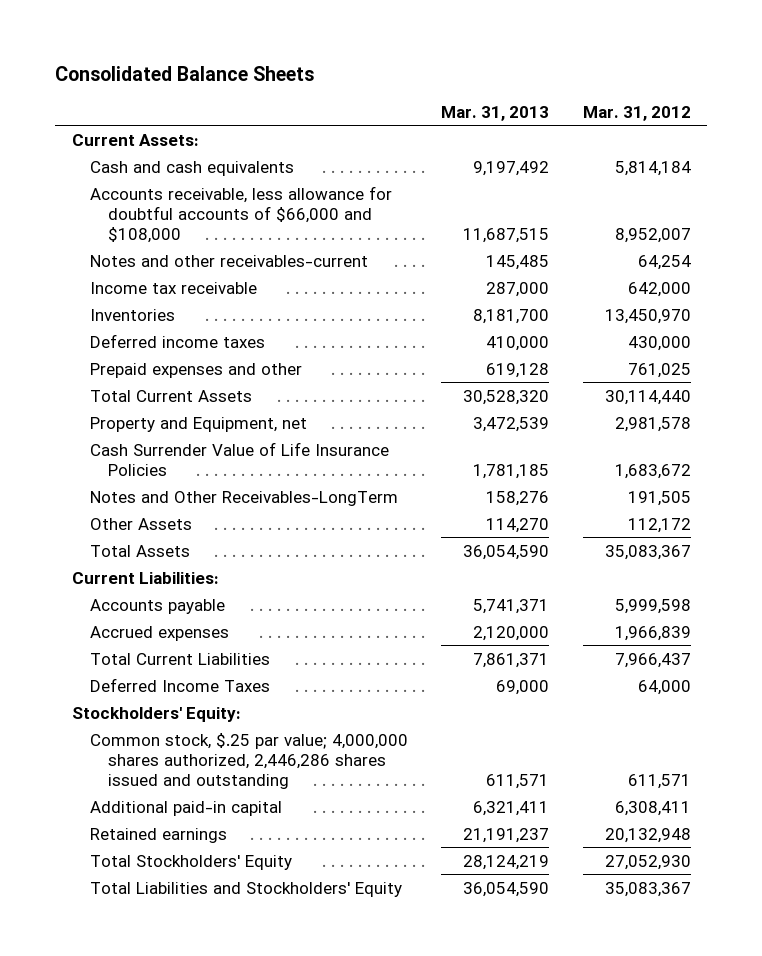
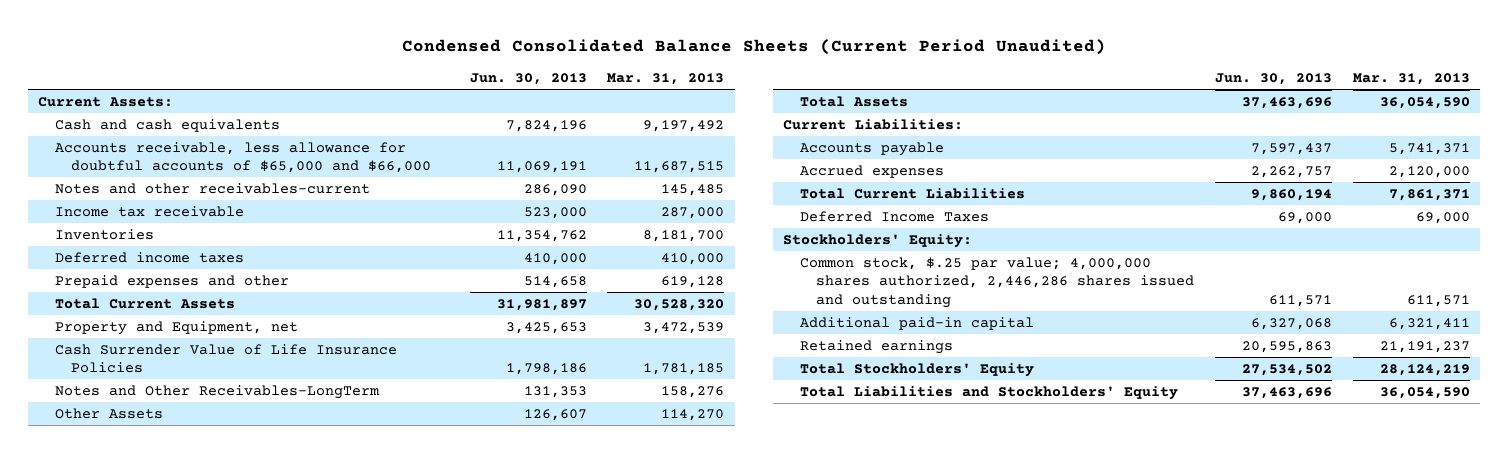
[55,66,315,82] Consolidated Balance Sheets -> [401,39,1106,56] Condensed Consolidated Balance Sheets (Current Period Unaudited)
[582,105,691,121] Mar. 31, 2012 -> none
none -> [469,73,587,86] Jun. 30, 2013
[90,185,393,243] Accounts receivable, less allowance for doubtful accounts of $66,000 and $108,000 -> [54,141,432,174] Accounts receivable, less allowance for doubtful accounts of $65,000 and $66,000

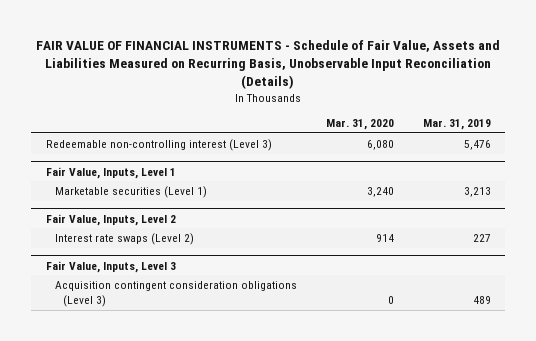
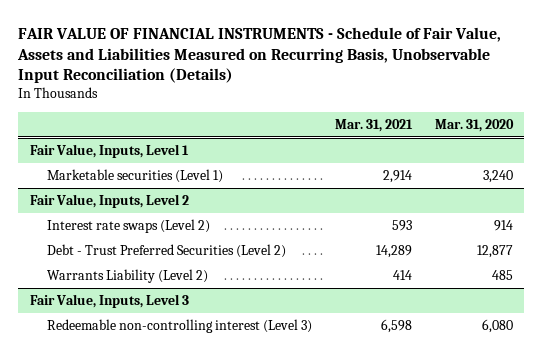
[422,119,491,131] Mar. 31, 2019 -> none
none -> [334,118,413,132] Mar. 31, 2021
[45,138,272,151] Redeemable non-controlling interest (Level 3) -> none
none -> [46,244,286,259] Debt - Trust Preferred Securities (Level 2)
none -> [46,269,208,284] Warrants Liability (Level 2)
[54,280,297,308] Acquisition contingent consideration obligations (Level 3) -> none
none -> [46,319,312,334] Redeemable non-controlling interest (Level 3)

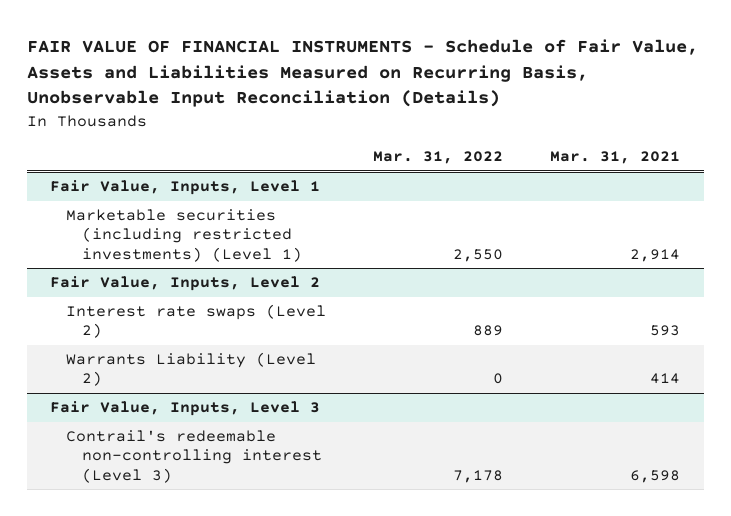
[434,118,514,132] Mar. 31, 2020 -> none
none -> [373,151,504,165] Mar. 31, 2022
[46,169,223,184] Marketable securities (Level 1) -> [65,209,302,262] Marketable securities (including restricted investments) (Level 1)
[46,244,286,259] Debt - Trust Preferred Securities (Level 2) -> none
[46,319,312,334] Redeemable non-controlling interest (Level 3) -> [65,430,322,483] Contrail's redeemable non-controlling interest (Level 3)

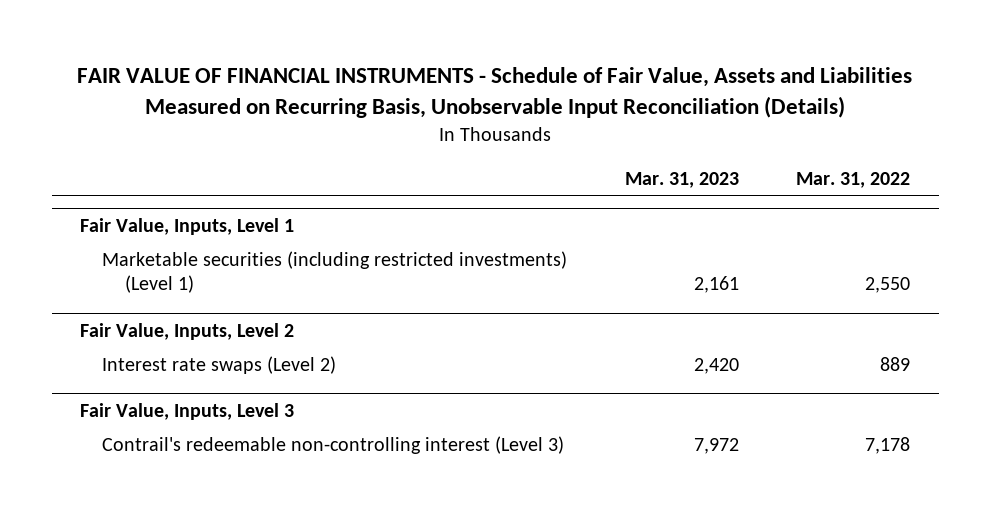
[550,151,681,165] Mar. 31, 2021 -> none
none -> [624,171,739,188] Mar. 31, 2023
[65,352,316,387] Warrants Liability (Level 2) -> none

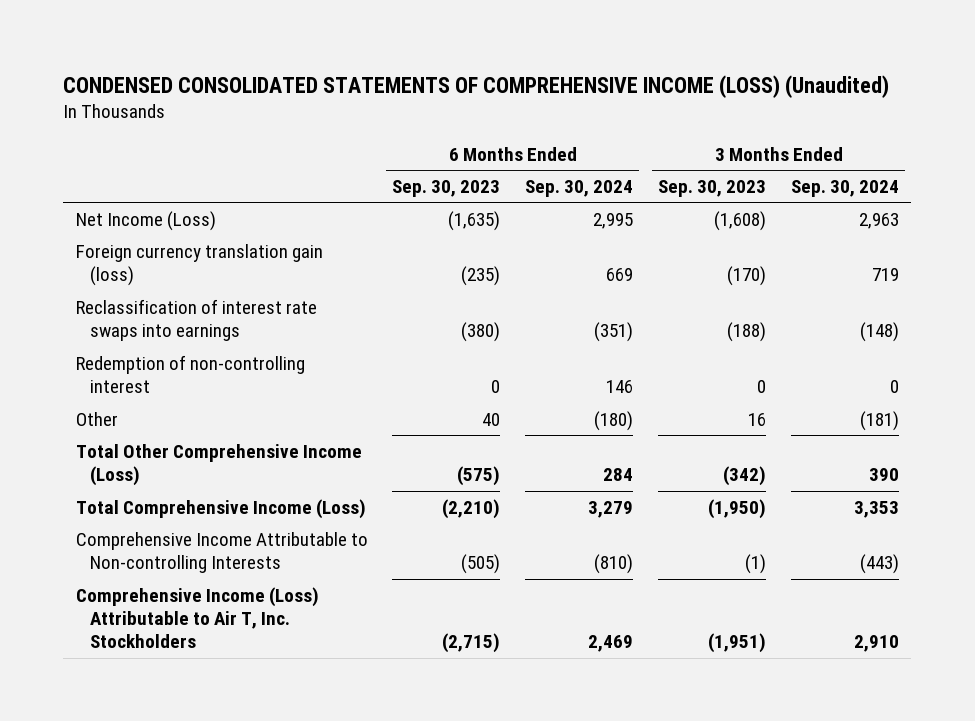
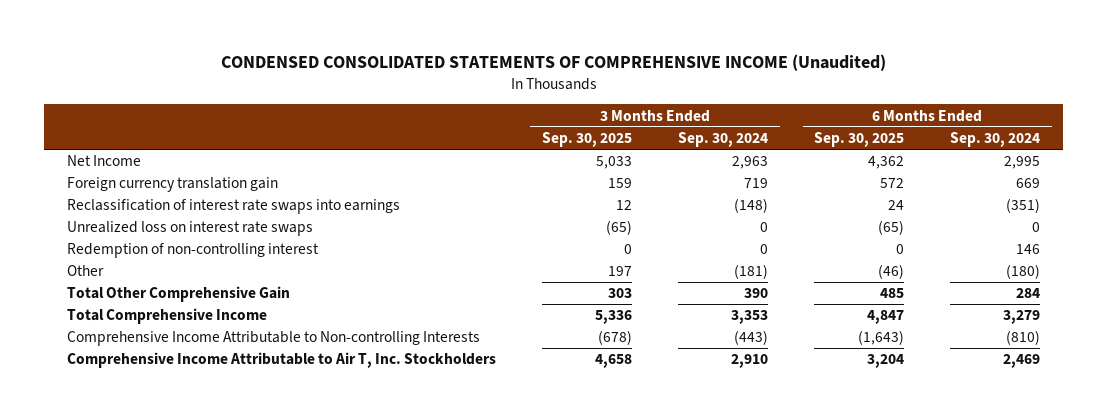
[63,74,890,98] CONDENSED CONSOLIDATED STATEMENTS OF COMPREHENSIVE INCOME (LOSS) (Unaudited) -> [220,53,886,71] CONDENSED CONSOLIDATED STATEMENTS OF COMPREHENSIVE INCOME (Unaudited)
[392,180,501,198] Sep. 30, 2023 -> none
[658,180,767,198] Sep. 30, 2023 -> none
none -> [542,132,633,148] Sep. 30, 2025
none -> [814,132,905,148] Sep. 30, 2025
[75,210,216,231] Net Income (Loss) -> [66,155,141,167] Net Income
[75,243,323,287] Foreign currency translation gain (loss) -> [66,177,278,193] Foreign currency translation gain
none -> [66,221,313,237] Unrealized loss on interest rate swaps
[75,443,362,487] Total Other Comprehensive Income (Loss) -> [66,286,290,303] Total Other Comprehensive Gain
[75,498,366,519] Total Comprehensive Income (Loss) -> [66,308,267,325] Total Comprehensive Income
[75,586,319,649] Comprehensive Income (Loss) Attributable to Air T, Inc. Stockholders -> [66,352,496,369] Comprehensive Income Attributable to Air T, Inc. Stockholders

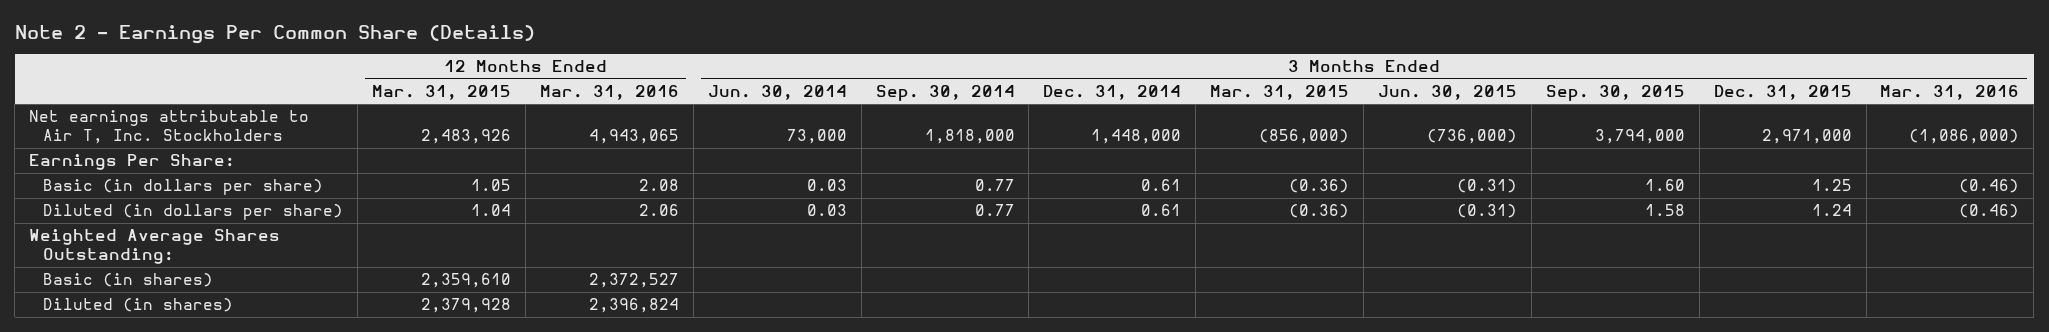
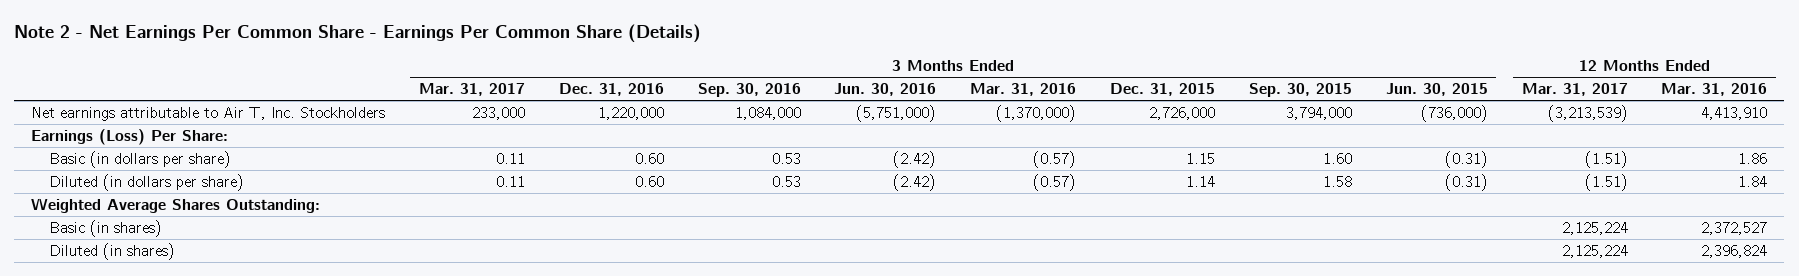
[14,24,535,44] Note 2 - Earnings Per Common Share (Details) -> [14,24,702,44] Note 2 - Net Earnings Per Common Share - Earnings Per Common Share (Details)
[372,85,512,101] Mar. 31, 2015 -> none
[707,85,847,101] Jun. 30, 2014 -> none
[875,85,1015,102] Sep. 30, 2014 -> none
[1043,85,1182,101] Dec. 31, 2014 -> none
[1210,85,1350,101] Mar. 31, 2015 -> none
none -> [418,83,525,97] Mar. 31, 2017
none -> [558,83,664,97] Dec. 31, 2016
none -> [697,83,801,98] Sep. 30, 2016
none -> [834,83,937,97] Jun. 30, 2016
none -> [1521,83,1628,97] Mar. 31, 2017
[588,129,679,145] 4,943,065 -> [1701,107,1768,121] 4,413,910
[1761,129,1852,145] 2,971,000 -> [1149,107,1216,121] 2,726,000
[1909,129,2020,145] (1,086,000) -> [996,105,1077,123] (1,370,000)
[29,154,236,171] Earnings Per Share: -> [31,129,229,146] Earnings (Loss) Per Share:
[638,179,679,192] 2.08 -> [1738,153,1768,165] 1.86
[1811,179,1852,192] 1.25 -> [1186,153,1216,165] 1.15
[1959,179,2020,194] (0.46) -> [1033,151,1077,169] (0.57)
[638,204,679,217] 2.06 -> [1738,176,1768,188] 1.84
[1811,204,1852,217] 1.24 -> [1186,176,1216,188] 1.14
[1959,204,2020,219] (0.46) -> [1033,174,1077,192] (0.57)

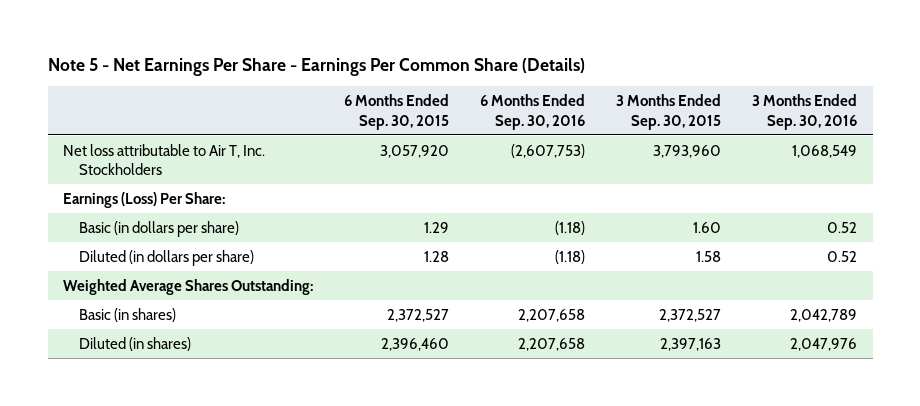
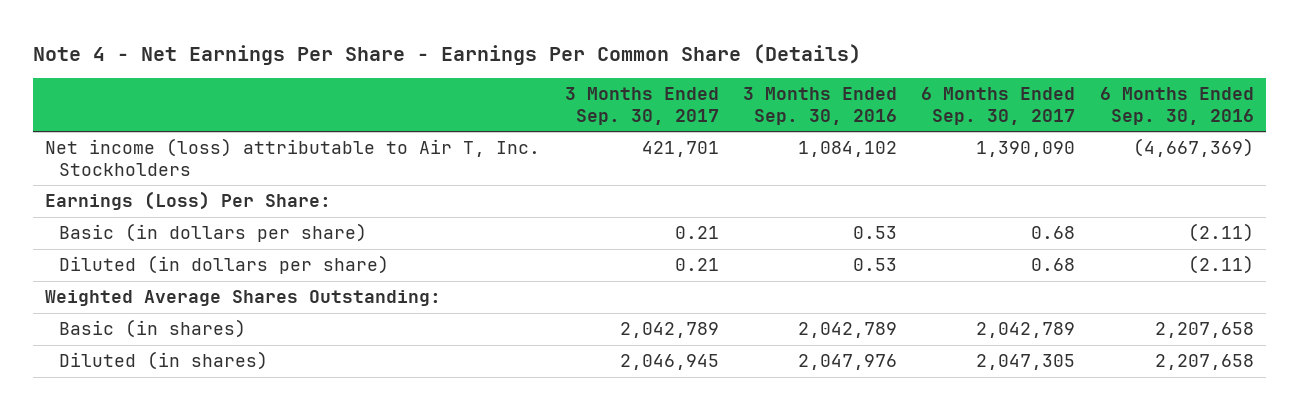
[47,58,585,77] Note 5 - Net Earnings Per Share - Earnings Per Common Share (Details) -> [33,43,862,65] Note 4 - Net Earnings Per Share - Earnings Per Common Share (Details)
[344,94,450,130] 6 Months Ended Sep. 30, 2015 -> none
[616,94,722,130] 3 Months Ended Sep. 30, 2015 -> none
none -> [564,87,719,125] 3 Months Ended Sep. 30, 2017
none -> [921,87,1076,125] 6 Months Ended Sep. 30, 2017
[63,143,266,176] Net loss attributable to Air T, Inc. Stockholders -> [45,138,541,176] Net income (loss) attributable to Air T, Inc. Stockholders
[511,143,586,158] (2,607,753) -> [1132,138,1254,158] (4,667,369)
[792,144,858,158] 1,068,549 -> [798,141,898,158] 1,084,102
[555,220,586,235] (1.18) -> [1187,223,1254,243] (2.11)
[827,221,858,233] 0.52 -> [853,226,898,240] 0.53
[555,249,586,264] (1.18) -> [1187,255,1254,275] (2.11)
[827,250,858,262] 0.52 -> [853,258,898,272] 0.53

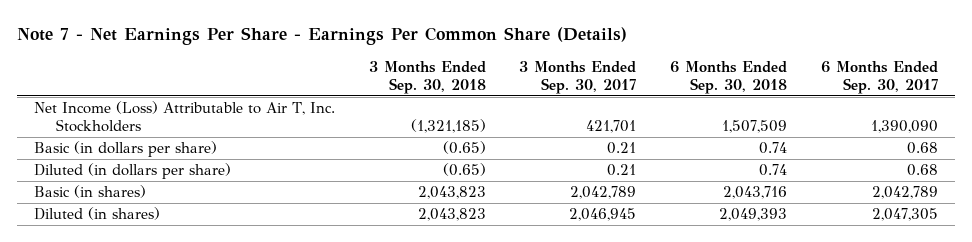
[33,43,862,65] Note 4 - Net Earnings Per Share - Earnings Per Common Share (Details) -> [16,27,627,46] Note 7 - Net Earnings Per Share - Earnings Per Common Share (Details)
[743,87,898,125] 3 Months Ended Sep. 30, 2016 -> none
[1099,87,1254,125] 6 Months Ended Sep. 30, 2016 -> none
none -> [368,60,486,94] 3 Months Ended Sep. 30, 2018
none -> [670,60,788,94] 6 Months Ended Sep. 30, 2018
[45,191,332,211] Earnings (Loss) Per Share: -> none
[45,138,541,176] Net income (loss) attributable to Air T, Inc. Stockholders -> [33,101,335,133] Net Income (Loss) Attributable to Air T, Inc. Stockholders
[45,290,442,307] Weighted Average Shares Outstanding: -> none

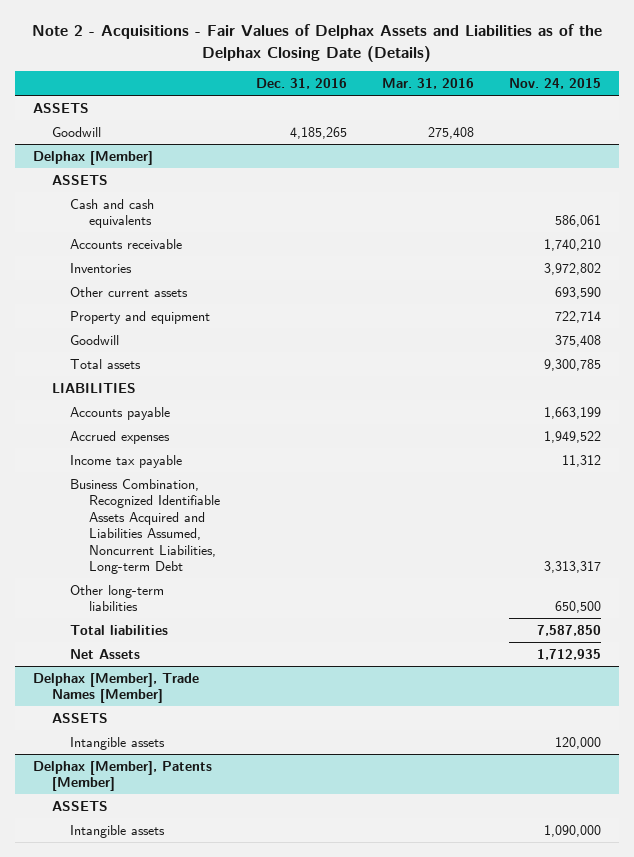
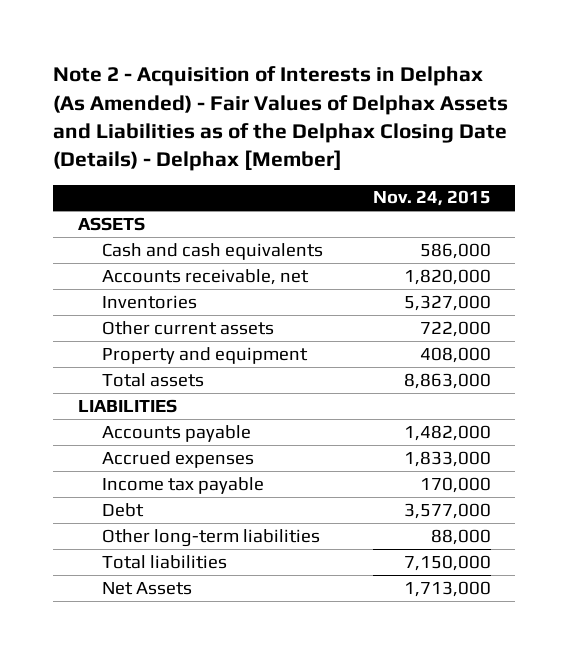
[31,24,602,62] Note 2 - Acquisitions - Fair Values of Delphax Assets and Liabilities as of the Delphax Closing Date (Details) -> [52,66,508,172] Note 2 - Acquisition of Interests in Delphax (As Amended) - Fair Values of Delphax Assets and Liabilities as of the Delphax Closing Date (Details) - Delphax [Member]
[255,78,347,90] Dec. 31, 2016 -> none
[381,78,474,90] Mar. 31, 2016 -> none
[51,126,101,137] Goodwill -> none
[32,150,153,165] Delphax [Member] -> none
[51,174,108,185] ASSETS -> none
[70,334,120,345] Goodwill -> none
[554,215,601,228] 586,061 -> [419,242,491,259] 586,000
[70,238,183,249] Accounts receivable -> [101,268,309,285] Accounts receivable, net
[543,238,601,251] 1,740,210 -> [403,268,491,285] 1,820,000
[543,262,601,275] 3,972,802 -> [403,294,491,311] 5,327,000
[554,286,601,299] 693,590 -> [419,320,491,337] 722,000
[554,310,601,323] 722,714 -> [419,346,491,363] 408,000
[543,358,601,371] 9,300,785 -> [403,372,491,389] 8,863,000
[70,478,221,574] Business Combination, Recognized Identifiable Assets Acquired and Liabilities Assumed, Noncurrent Liabilities, Long-term Debt -> none
[32,672,199,704] Delphax [Member], Trade Names [Member] -> none
[51,712,108,723] ASSETS -> none
[70,736,166,750] Intangible assets -> none
[32,760,212,792] Delphax [Member], Patents [Member] -> none
[51,800,108,811] ASSETS -> none
[70,824,166,838] Intangible assets -> none
[543,406,601,419] 1,663,199 -> [403,424,491,441] 1,482,000
[543,430,601,443] 1,949,522 -> [403,450,491,467] 1,833,000
[561,454,601,467] 11,312 -> [419,476,491,493] 170,000
none -> [101,502,144,517] Debt
[554,601,601,614] 650,500 -> [430,528,491,545] 88,000
[536,624,601,636] 7,587,850 -> [403,554,491,571] 7,150,000
[536,648,601,660] 1,712,935 -> [403,580,491,597] 1,713,000

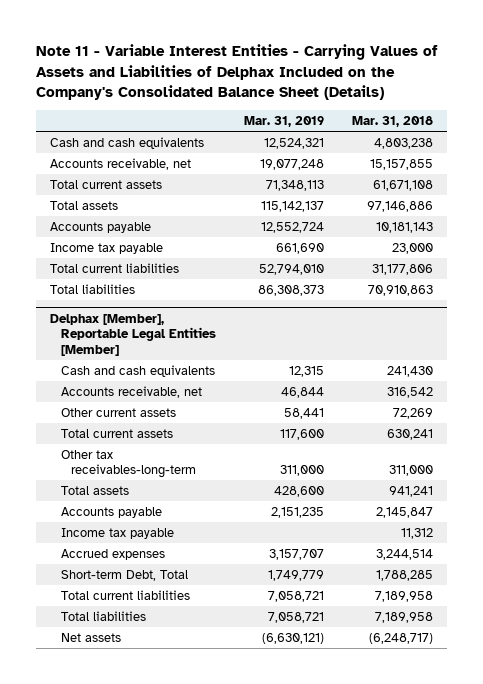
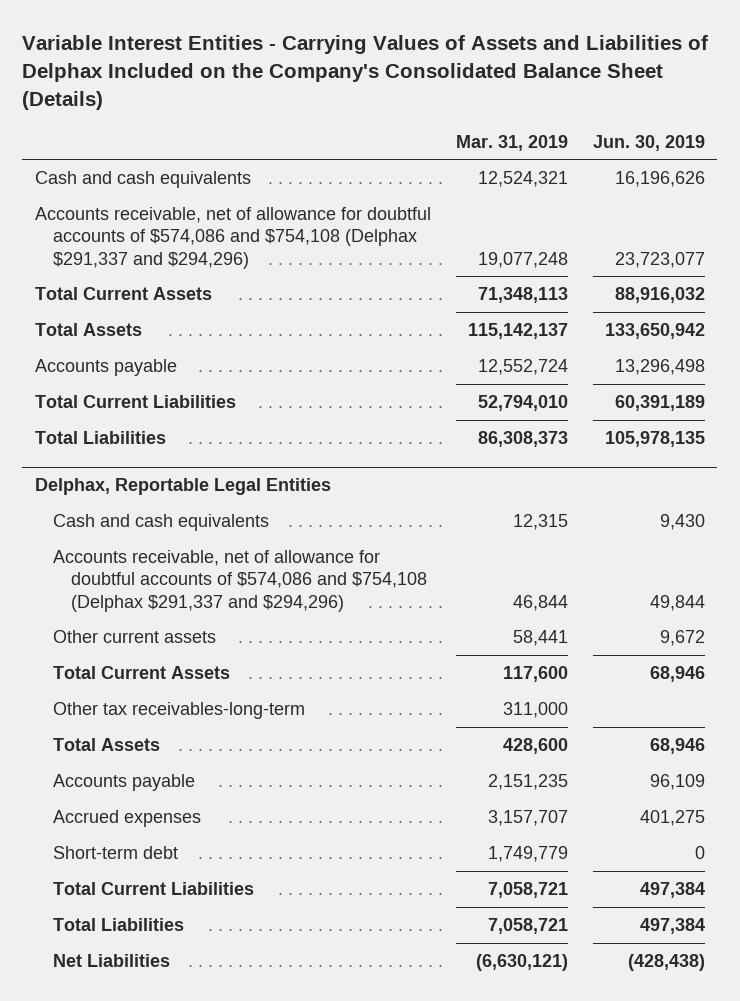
[35,44,438,101] Note 11 - Variable Interest Entities - Carrying Values of Assets and Liabilities of Delphax Included on the Company's Consolidated Balance Sheet (Details) -> [22,35,709,110] Variable Interest Entities - Carrying Values of Assets and Liabilities of Delphax Included on the Company's Consolidated Balance Sheet (Details)
[352,116,434,128] Mar. 31, 2018 -> none
none -> [592,134,705,151] Jun. 30, 2019
[49,157,191,170] Accounts receivable, net -> [34,206,431,269] Accounts receivable, net of allowance for doubtful accounts of $574,086 and $754,108 (Delphax $291,337 and $294,296)
[49,179,162,189] Total current assets -> [34,286,212,300] Total Current Assets
[49,200,118,210] Total assets -> [34,322,142,336] Total Assets
[49,242,163,254] Income tax payable -> none
[49,262,179,273] Total current liabilities -> [34,394,236,408] Total Current Liabilities
[49,283,135,294] Total liabilities -> [34,430,166,444] Total Liabilities
[49,313,216,356] Delphax [Member], Reportable Legal Entities [Member] -> [34,478,331,496] Delphax, Reportable Legal Entities
[60,385,202,398] Accounts receivable, net -> [53,549,428,612] Accounts receivable, net of allowance for doubtful accounts of $574,086 and $754,108 (Delphax $291,337 and $294,296)
[60,428,173,438] Total current assets -> [53,665,231,679] Total Current Assets
[60,485,129,495] Total assets -> [53,737,161,751] Total Assets
[60,527,174,539] Income tax payable -> none
[60,569,188,581] Short-term Debt, Total -> [53,845,179,859] Short-term debt
[60,589,190,600] Total current liabilities -> [53,881,255,895] Total Current Liabilities
[60,610,146,621] Total liabilities -> [53,917,185,931] Total Liabilities
[60,632,121,642] Net assets -> [53,953,171,967] Net Liabilities

